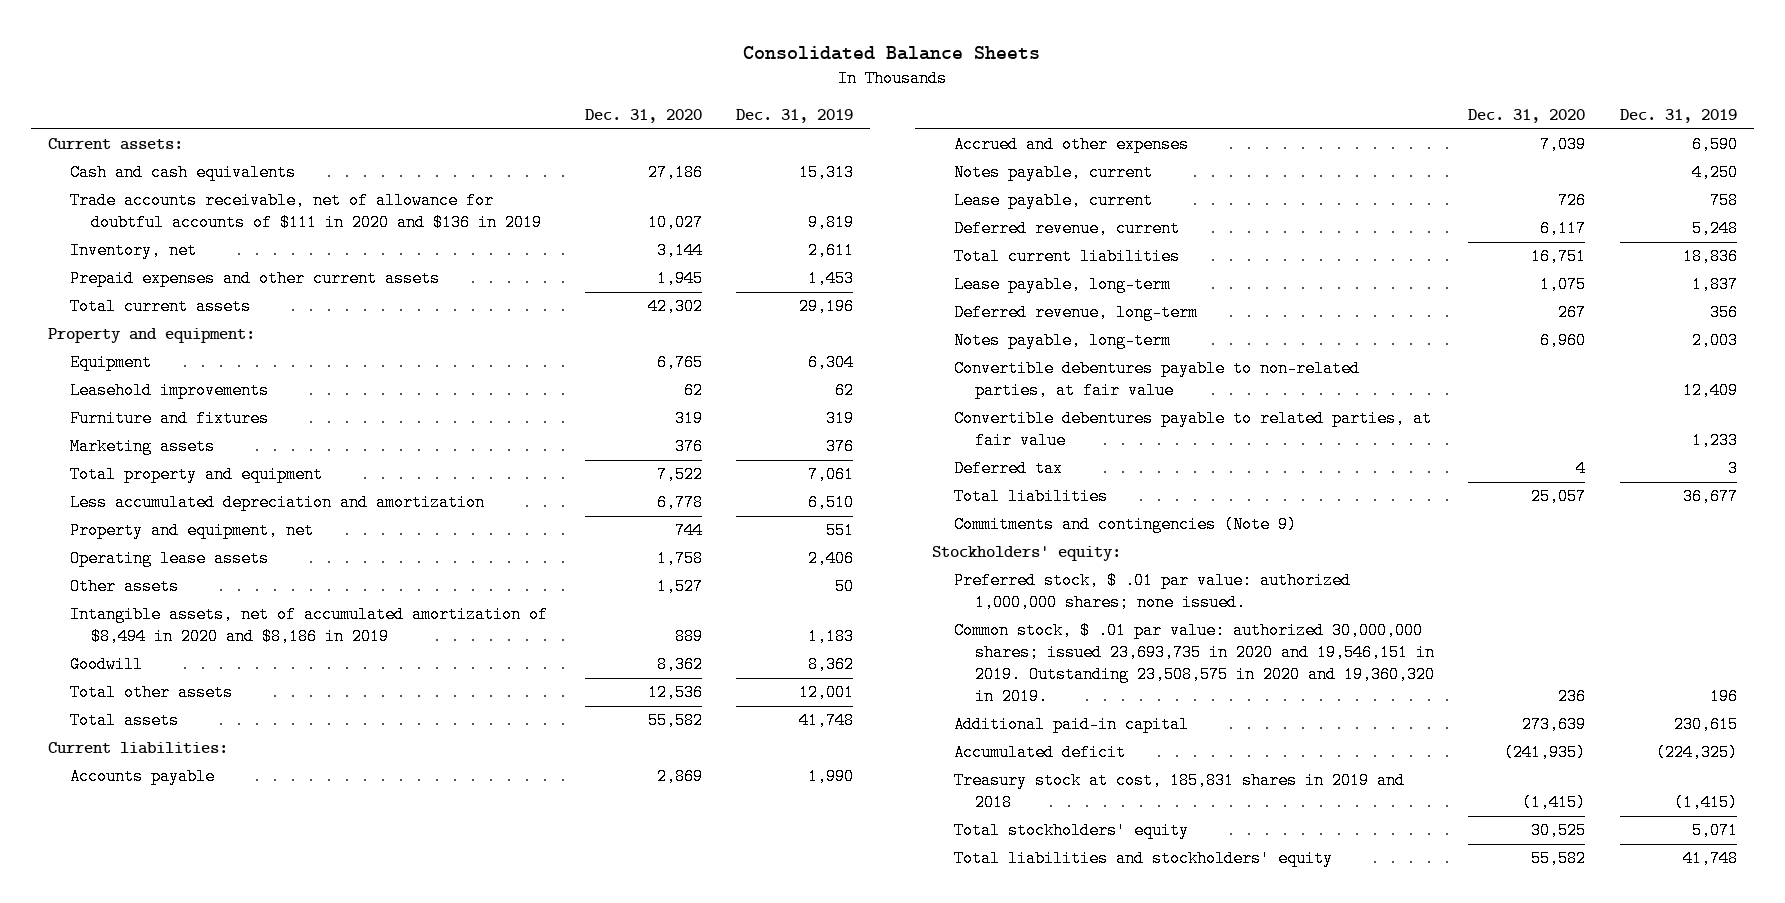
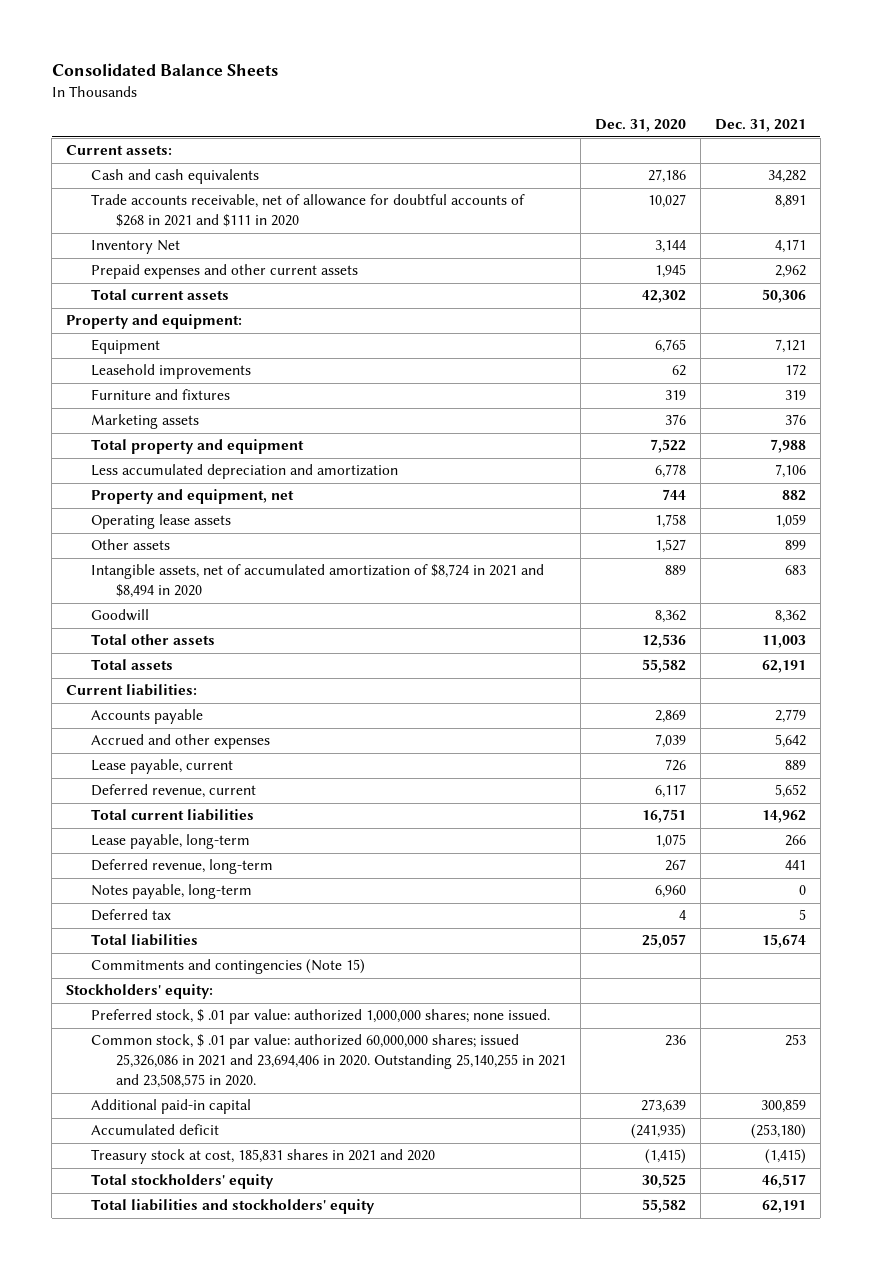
[735,108,853,123] Dec. 31, 2019 -> none
none -> [714,119,806,133] Dec. 31, 2021
[69,192,543,232] Trade accounts receivable, net of allowance for doubtful accounts of $111 in 2020 and $136 in 2019 -> [90,194,525,228] Trade accounts receivable, net of allowance for doubtful accounts of $268 in 2021 and $111 in 2020
[69,242,197,260] Inventory, net -> [90,240,180,255] Inventory Net
[69,606,548,646] Intangible assets, net of accumulated amortization of $8,494 in 2020 and $8,186 in 2019 -> [90,564,544,599] Intangible assets, net of accumulated amortization of $8,724 in 2021 and $8,494 in 2020
[953,164,1153,182] Notes payable, current -> none
[953,360,1360,400] Convertible debentures payable to non-related parties, at fair value -> none
[953,410,1432,450] Convertible debentures payable to related parties, at fair value -> none
[953,516,1297,534] Commitments and contingencies (Note 9) -> [90,959,365,975] Commitments and contingencies (Note 15)
[953,622,1436,706] Common stock, $ .01 par value: authorized 30,000,000 shares; issued 23,693,735 in 2020 and 19,546,151 in 2019. Outstanding 23,508,575 in 2020 and 19,360,320 in 2019. -> [90,1034,566,1089] Common stock, $ .01 par value: authorized 60,000,000 shares; issued 25,326,086 in 2021 and 23,694,406 in 2020. Outstanding 25,140,255 in 2021 and 23,508,575 in 2020.
[953,772,1405,812] Treasury stock at cost, 185,831 shares in 2019 and 2018 -> [90,1149,435,1165] Treasury stock at cost, 185,831 shares in 2021 and 2020

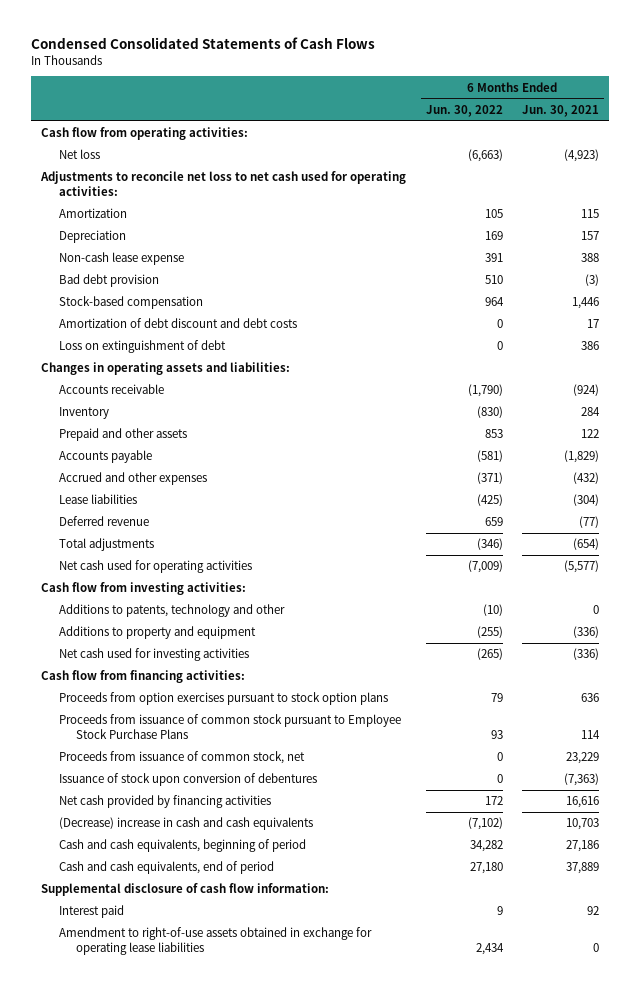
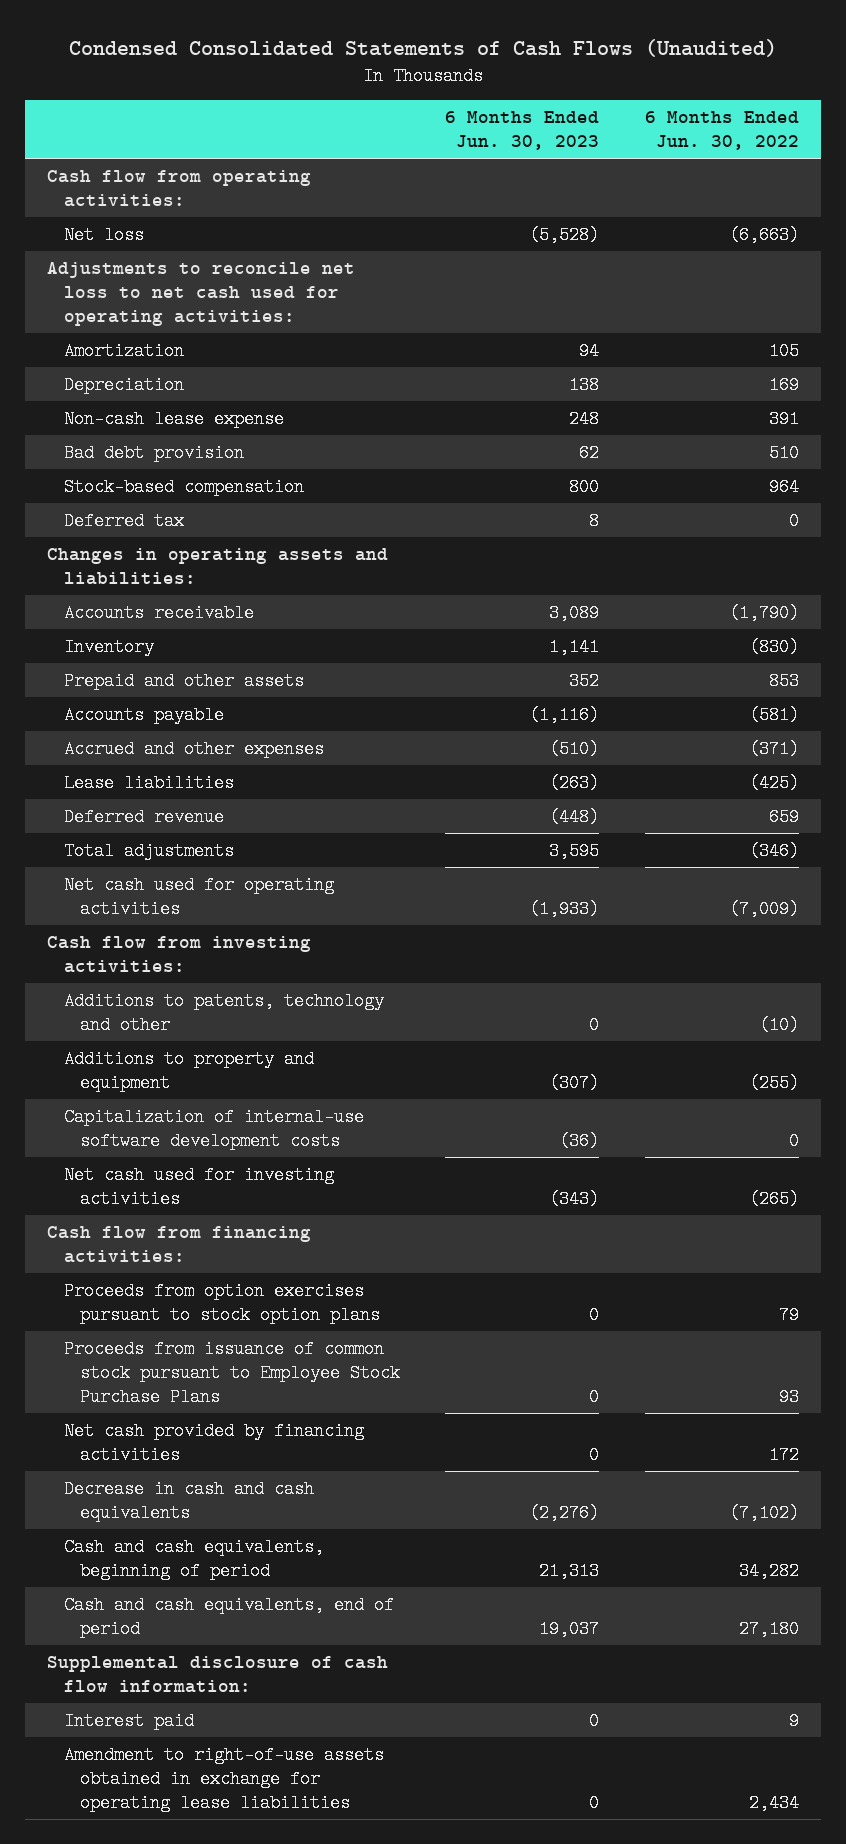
[31,37,376,50] Condensed Consolidated Statements of Cash Flows -> [69,38,778,57] Condensed Consolidated Statements of Cash Flows (Unaudited)
[522,104,600,117] Jun. 30, 2021 -> none
none -> [445,111,600,151] 6 Months Ended Jun. 30, 2023
[58,318,297,329] Amortization of debt discount and debt costs -> none
[58,340,226,354] Loss on extinguishment of debt -> none
none -> [63,511,184,530] Deferred tax
none -> [63,1107,364,1150] Capitalization of internal-use software development costs
[58,751,305,765] Proceeds from issuance of common stock, net -> none
[58,773,317,787] Issuance of stock upon conversion of debentures -> none
[58,817,313,831] (Decrease) increase in cash and cash equivalents -> [63,1479,314,1522] Decrease in cash and cash equivalents

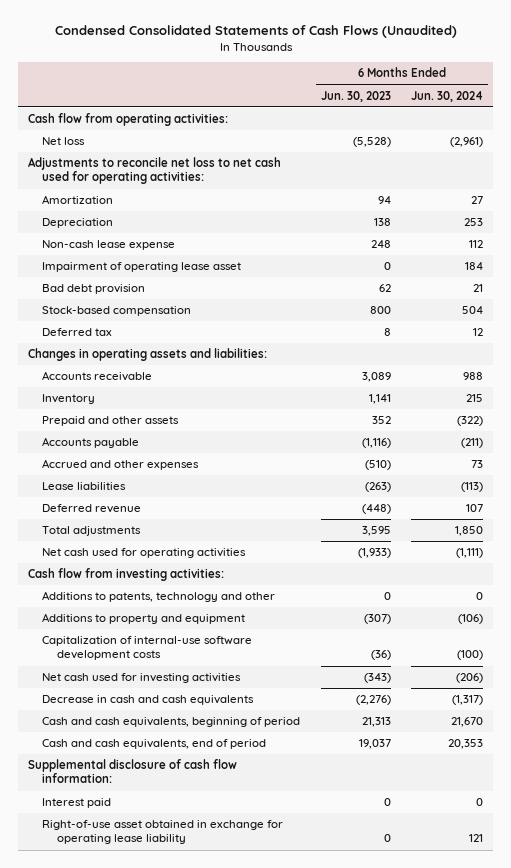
[644,111,799,151] 6 Months Ended Jun. 30, 2022 -> none
none -> [411,90,484,102] Jun. 30, 2024
none -> [42,262,242,273] Impairment of operating lease asset
[47,1225,312,1263] Cash flow from financing activities: -> none
[63,1281,380,1324] Proceeds from option exercises pursuant to stock option plans -> none
[63,1339,400,1406] Proceeds from issuance of common stock pursuant to Employee Stock Purchase Plans -> none
[63,1421,364,1464] Net cash provided by financing activities -> none
[63,1745,384,1812] Amendment to right-of-use assets obtained in exchange for operating lease liabilities -> [42,820,284,845] Right-of-use asset obtained in exchange for operating lease liability

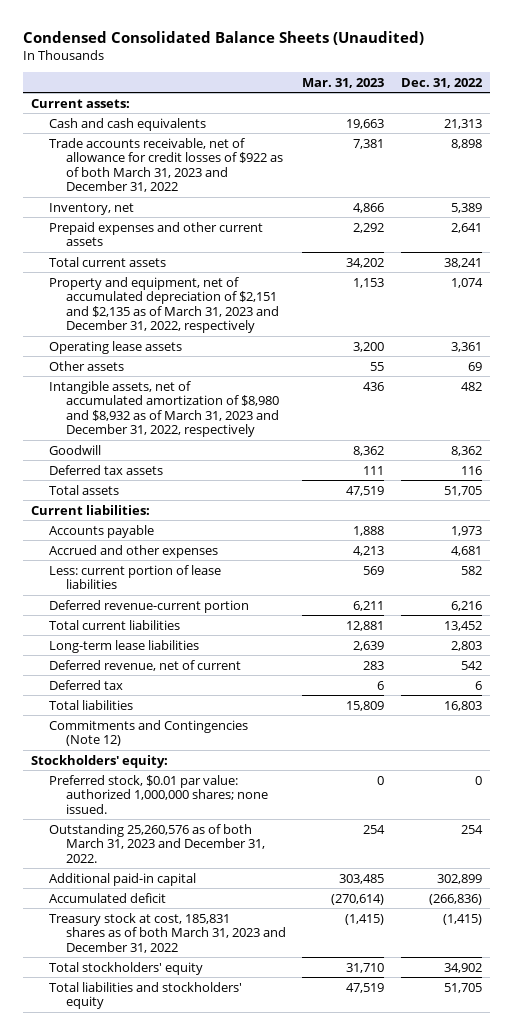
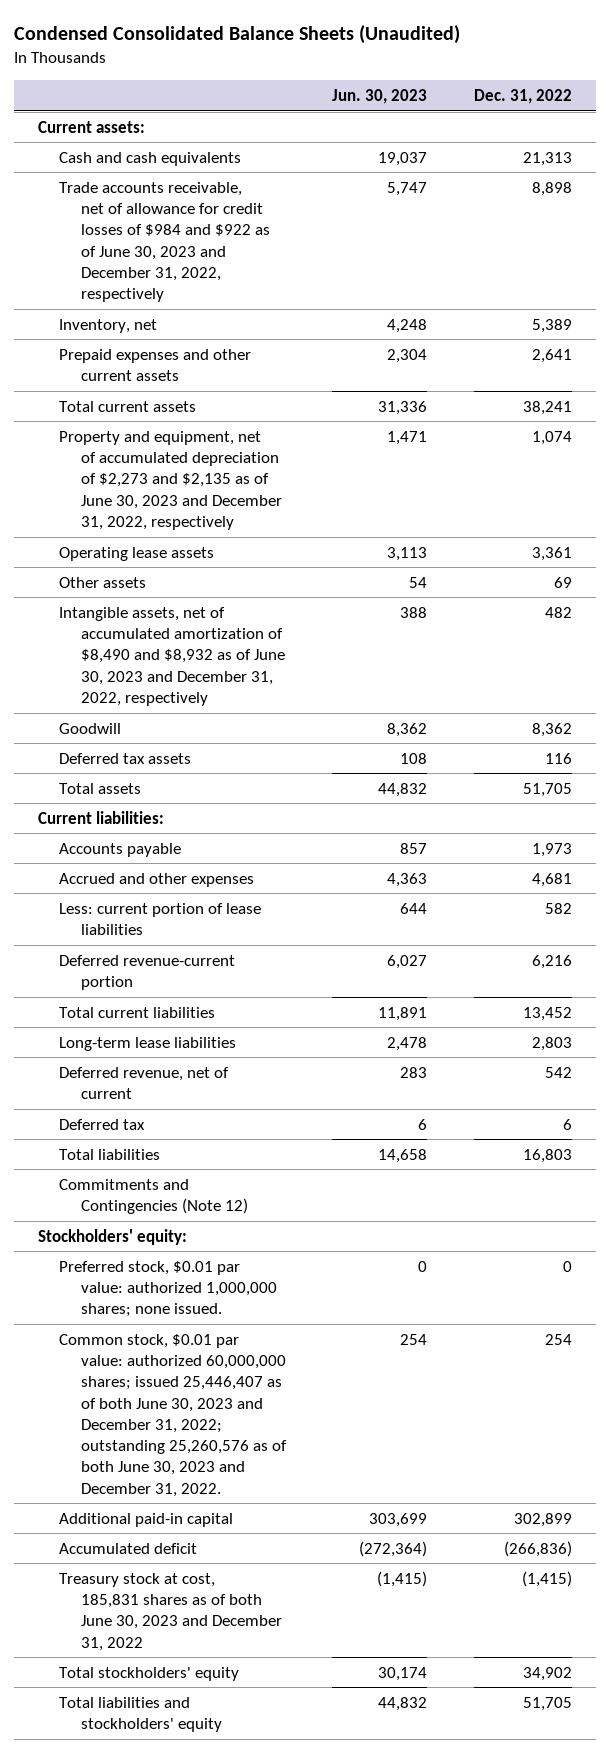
[302,77,385,88] Mar. 31, 2023 -> none
none -> [332,88,428,104] Jun. 30, 2023
[48,137,284,193] Trade accounts receivable, net of allowance for credit losses of $922 as of both March 31, 2023 and December 31, 2022 -> [59,181,270,303] Trade accounts receivable, net of allowance for credit losses of $984 and $922 as of June 30, 2023 and December 31, 2022, respectively
[48,276,280,334] Property and equipment, net of accumulated depreciation of $2,151 and $2,135 as of March 31, 2023 and December 31, 2022, respectively -> [59,430,282,530] Property and equipment, net of accumulated depreciation of $2,273 and $2,135 as of June 30, 2023 and December 31, 2022, respectively
[48,380,280,438] Intangible assets, net of accumulated amortization of $8,980 and $8,932 as of March 31, 2023 and December 31, 2022, respectively -> [59,606,285,706] Intangible assets, net of accumulated amortization of $8,490 and $8,932 as of June 30, 2023 and December 31, 2022, respectively
[48,823,266,863] Outstanding 25,260,576 as of both March 31, 2023 and December 31, 2022. -> [59,1333,287,1497] Common stock, $0.01 par value: authorized 60,000,000 shares; issued 25,446,407 as of both June 30, 2023 and December 31, 2022; outstanding 25,260,576 as of both June 30, 2023 and December 31, 2022.
[48,912,287,953] Treasury stock at cost, 185,831 shares as of both March 31, 2023 and December 31, 2022 -> [59,1572,282,1651] Treasury stock at cost, 185,831 shares as of both June 30, 2023 and December 31, 2022

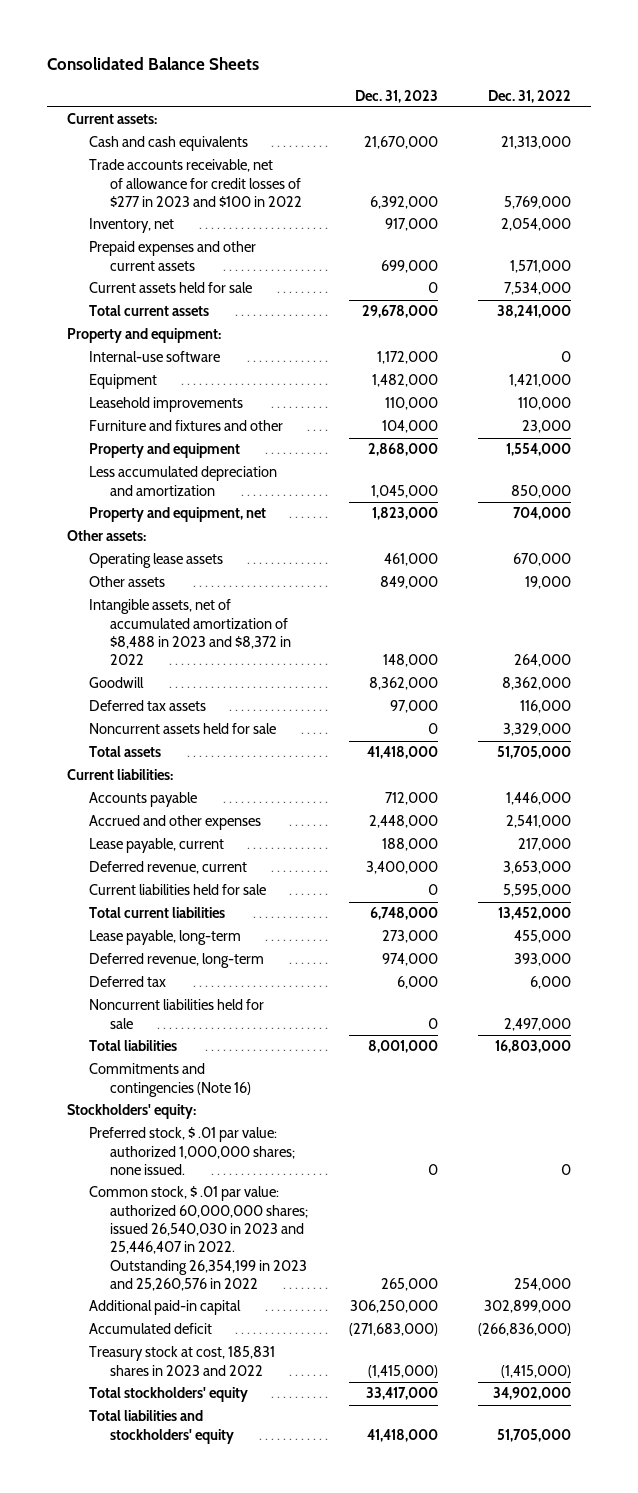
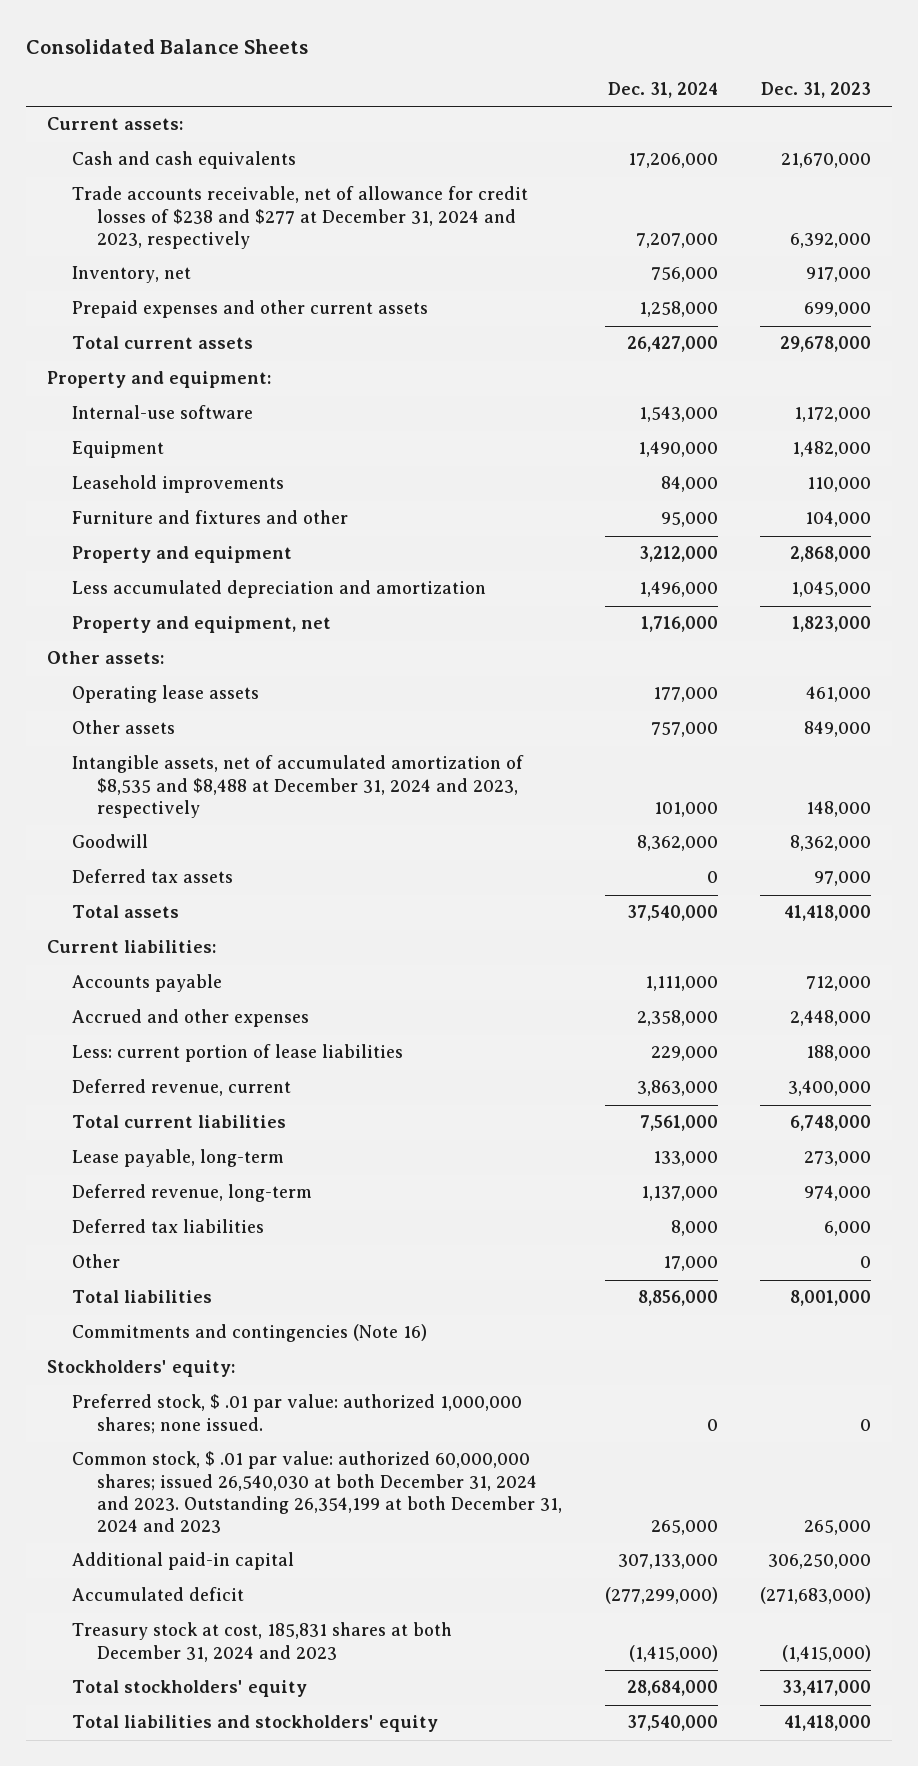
[487,89,571,103] Dec. 31, 2022 -> none
none -> [607,82,718,99] Dec. 31, 2024
[88,159,303,208] Trade accounts receivable, net of allowance for credit losses of $277 in 2023 and $100 in 2022 -> [72,186,529,249] Trade accounts receivable, net of allowance for credit losses of $238 and $277 at December 31, 2024 and 2023, respectively
[88,282,252,294] Current assets held for sale -> none
[88,599,292,666] Intangible assets, net of accumulated amortization of $8,488 in 2023 and $8,372 in 2022 -> [72,755,525,818] Intangible assets, net of accumulated amortization of $8,535 and $8,488 at December 31, 2024 and 2023, respectively
[88,723,276,735] Noncurrent assets held for sale -> none
[88,838,224,854] Lease payable, current -> [72,1044,404,1063] Less: current portion of lease liabilities
[88,884,266,896] Current liabilities held for sale -> none
[88,999,264,1029] Noncurrent liabilities held for sale -> none
[88,976,166,988] Deferred tax -> [72,1219,265,1234] Deferred tax liabilities
none -> [72,1254,121,1269] Other
[88,1186,309,1292] Common stock, $ .01 par value: authorized 60,000,000 shares; issued 26,540,030 in 2023 and 25,446,407 in 2022. Outstanding 26,354,199 in 2023 and 25,260,576 in 2022 -> [72,1451,563,1533] Common stock, $ .01 par value: authorized 60,000,000 shares; issued 26,540,030 at both December 31, 2024 and 2023. Outstanding 26,354,199 at both December 31, 2024 and 2023
[88,1346,275,1376] Treasury stock at cost, 185,831 shares in 2023 and 2022 -> [72,1622,453,1662] Treasury stock at cost, 185,831 shares at both December 31, 2024 and 2023

